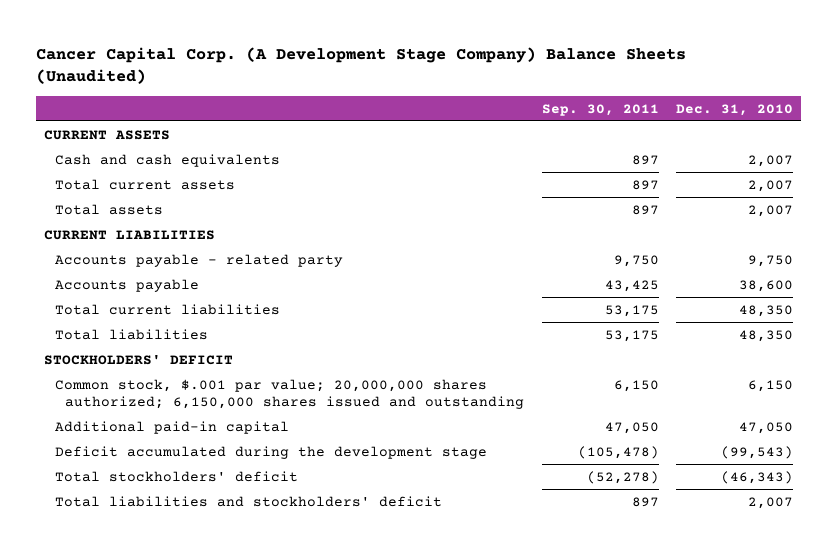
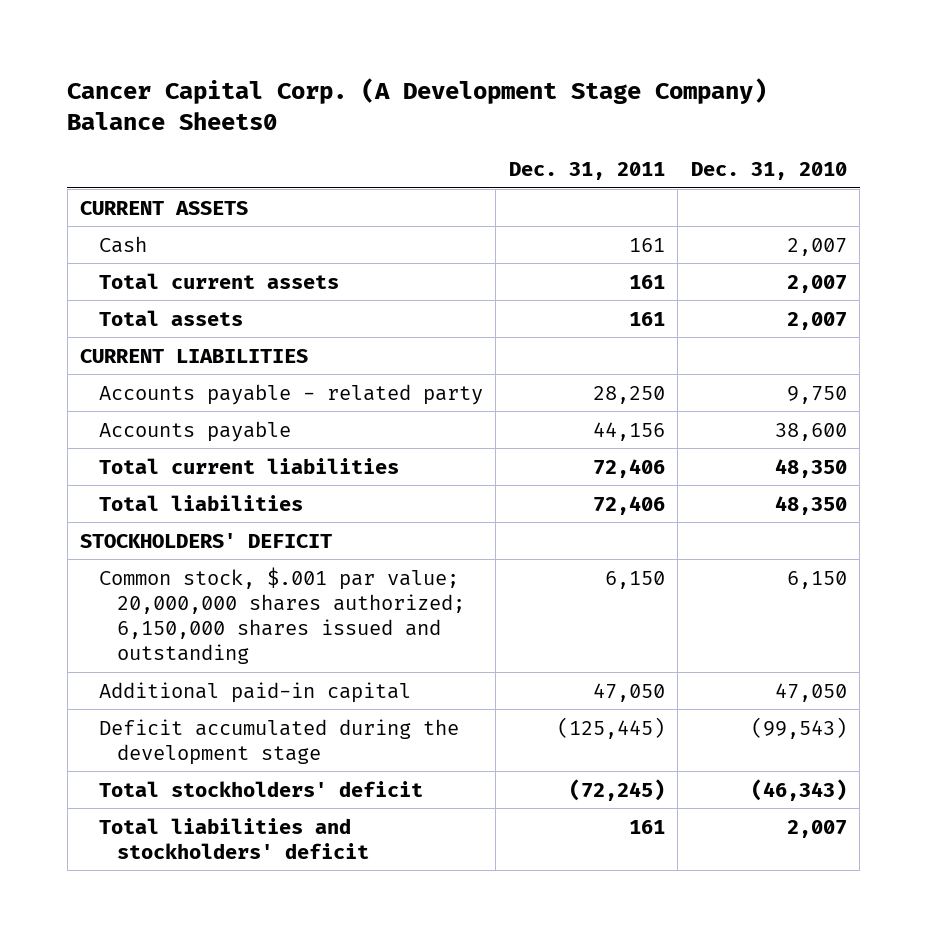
[35,46,686,85] Cancer Capital Corp. (A Development Stage Company) Balance Sheets (Unaudited) -> [67,77,768,131] Cancer Capital Corp. (A Development Stage Company) Balance Sheets0
[541,103,659,116] Sep. 30, 2011 -> none
none -> [508,162,665,181] Dec. 31, 2011
[54,153,280,167] Cash and cash equivalents -> [98,235,147,253] Cash

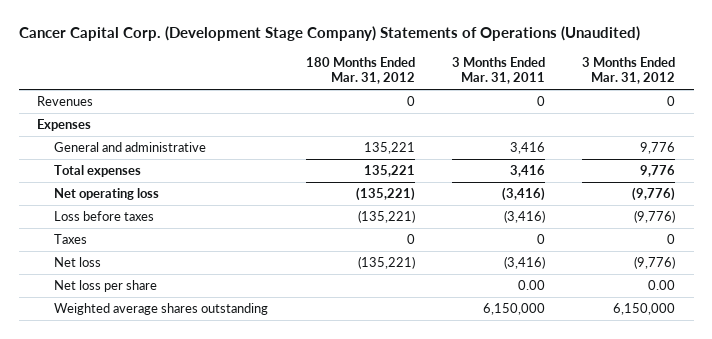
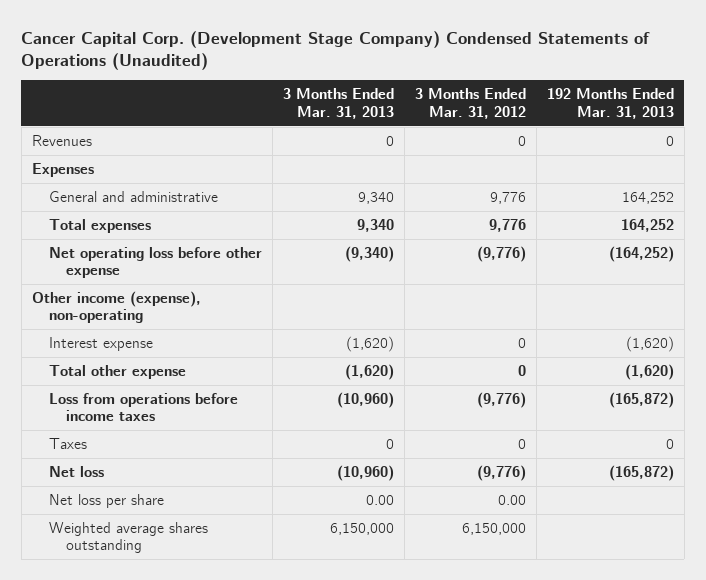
[18,26,640,42] Cancer Capital Corp. (Development Stage Company) Statements of Operations (Unaudited) -> [21,30,651,70] Cancer Capital Corp. (Development Stage Company) Condensed Statements of Operations (Unaudited)
[305,56,415,85] 180 Months Ended Mar. 31, 2012 -> none
[451,56,545,85] 3 Months Ended Mar. 31, 2011 -> none
none -> [282,88,394,119] 3 Months Ended Mar. 31, 2013
none -> [546,88,674,119] 192 Months Ended Mar. 31, 2013
[54,188,160,201] Net operating loss -> [48,246,262,279] Net operating loss before other expense
none -> [31,290,201,324] Other income (expense), non-operating
none -> [48,336,153,351] Interest expense
none -> [48,364,186,379] Total other expense
[54,211,155,222] Loss before taxes -> [48,392,238,422] Loss from operations before income taxes

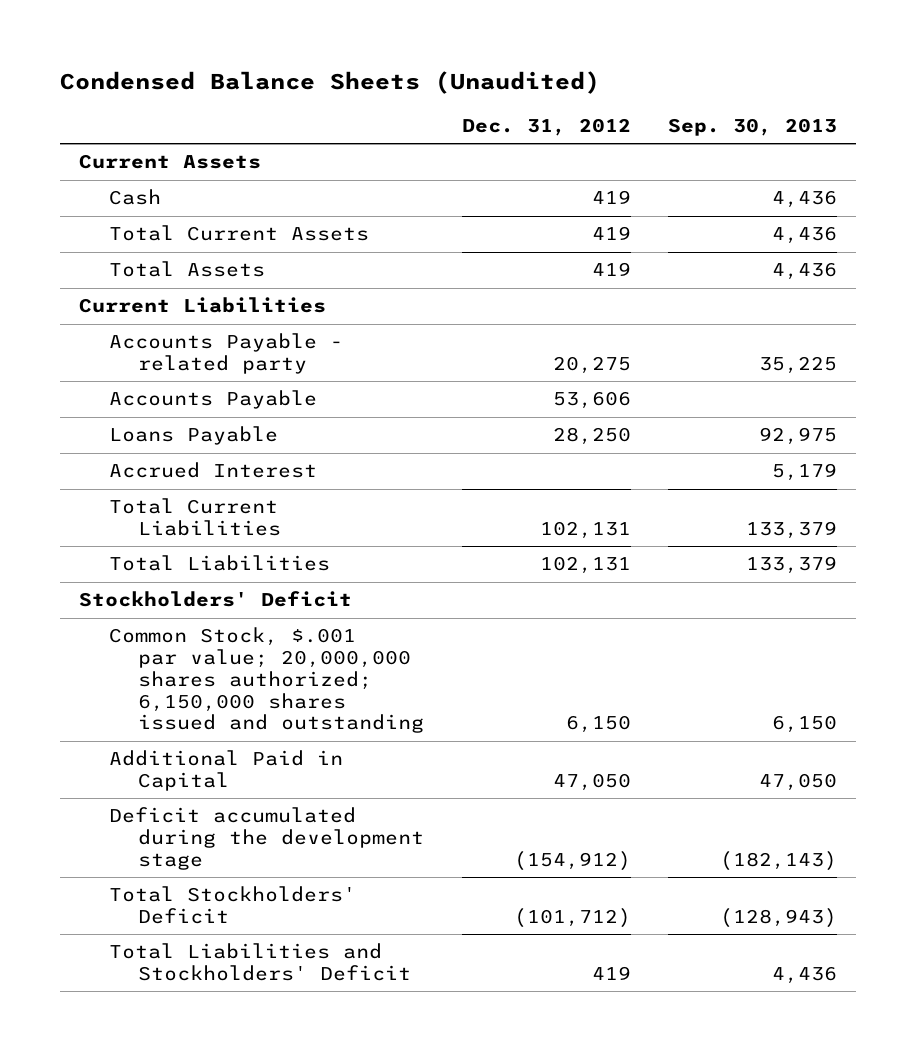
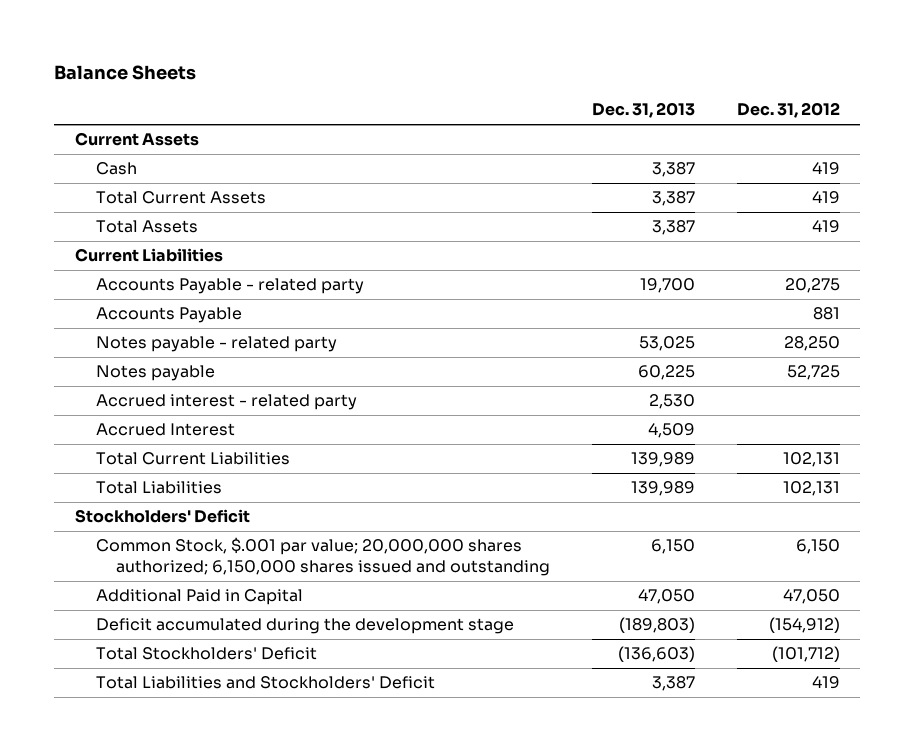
[60,71,601,95] Condensed Balance Sheets (Unaudited) -> [54,64,197,80] Balance Sheets
[667,117,837,136] Sep. 30, 2013 -> none
none -> [592,102,696,119] Dec. 31, 2013
[552,391,631,410] 53,606 -> [812,307,840,321] 881
[108,426,278,446] Loans Payable -> [95,336,337,353] Notes payable - related party
none -> [95,365,215,382] Notes payable
none -> [95,394,357,411] Accrued interest - related party

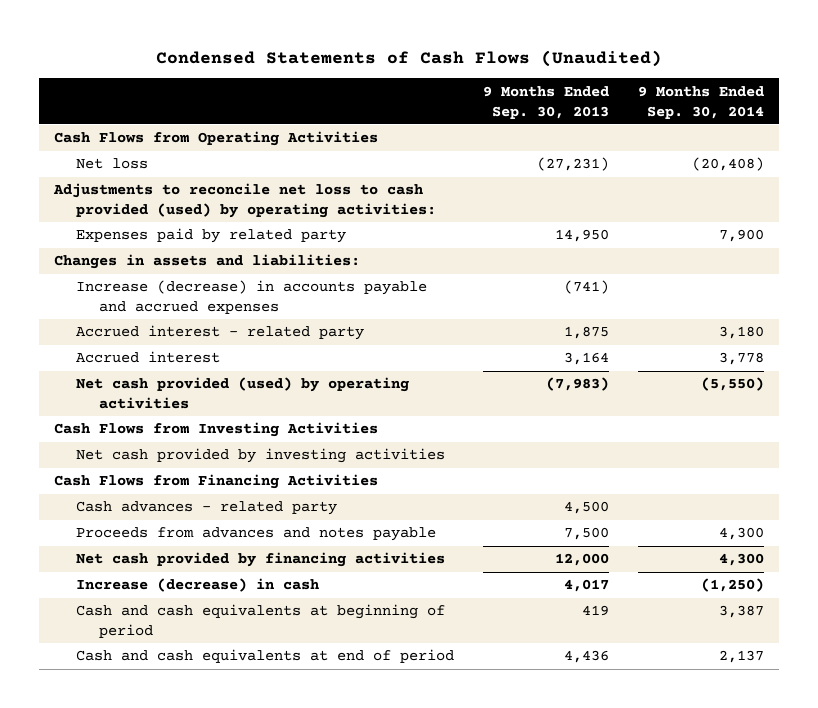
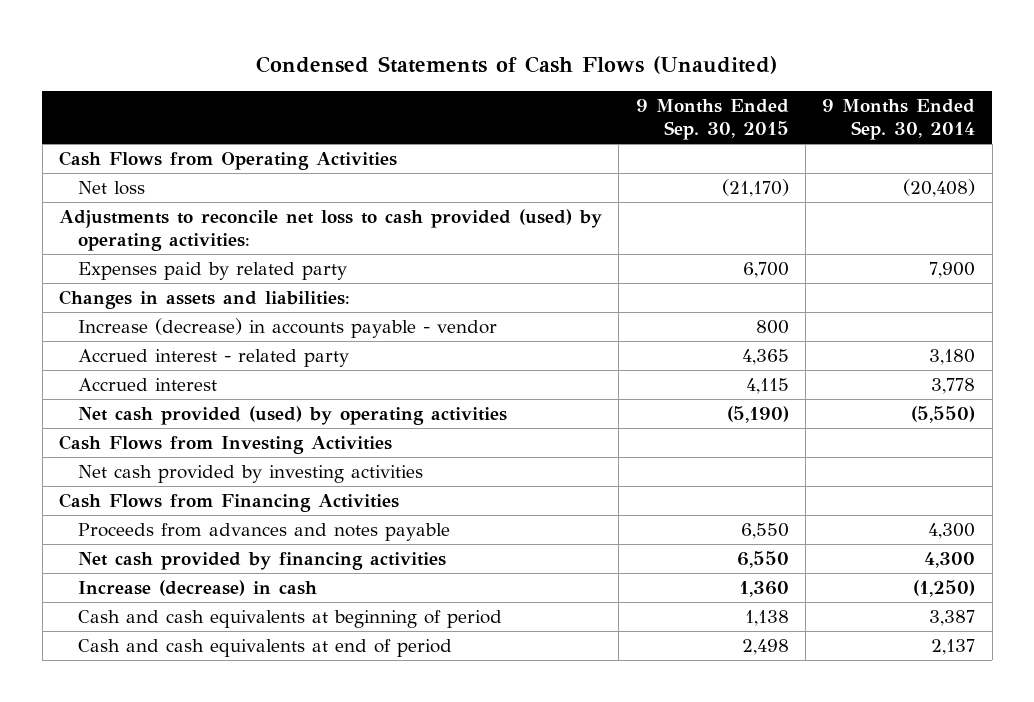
[483,85,610,119] 9 Months Ended Sep. 30, 2013 -> none
none -> [635,98,789,141] 9 Months Ended Sep. 30, 2015
[76,280,428,315] Increase (decrease) in accounts payable and accrued expenses -> [77,317,497,338] Increase (decrease) in accounts payable - vendor
[76,501,338,516] Cash advances - related party -> none

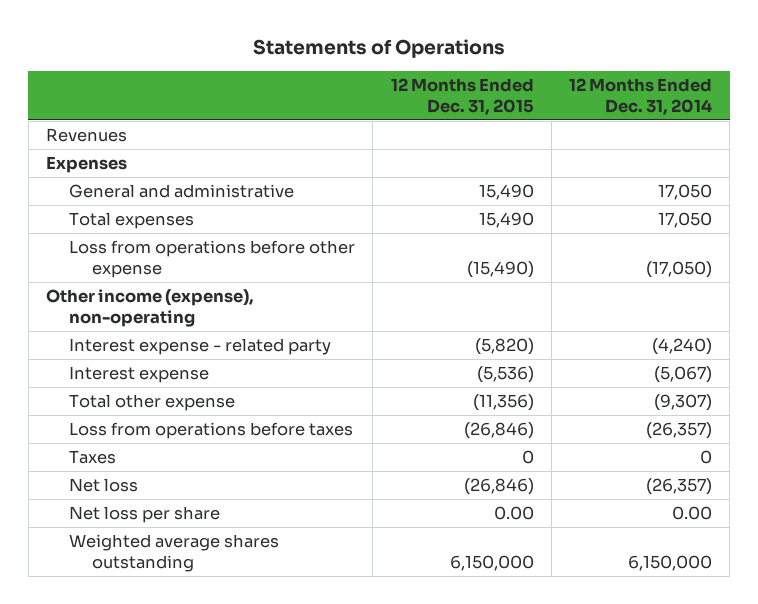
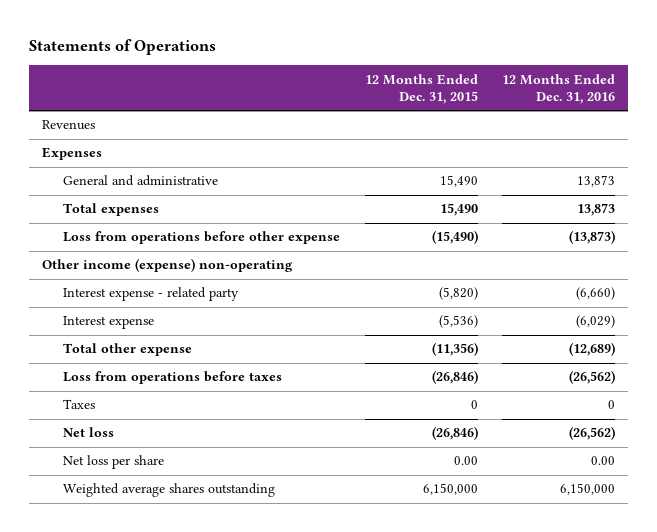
[568,77,712,116] 12 Months Ended Dec. 31, 2014 -> none
none -> [502,73,616,104] 12 Months Ended Dec. 31, 2016
[45,288,254,328] Other income (expense), non-operating -> [41,258,293,273] Other income (expense) non-operating

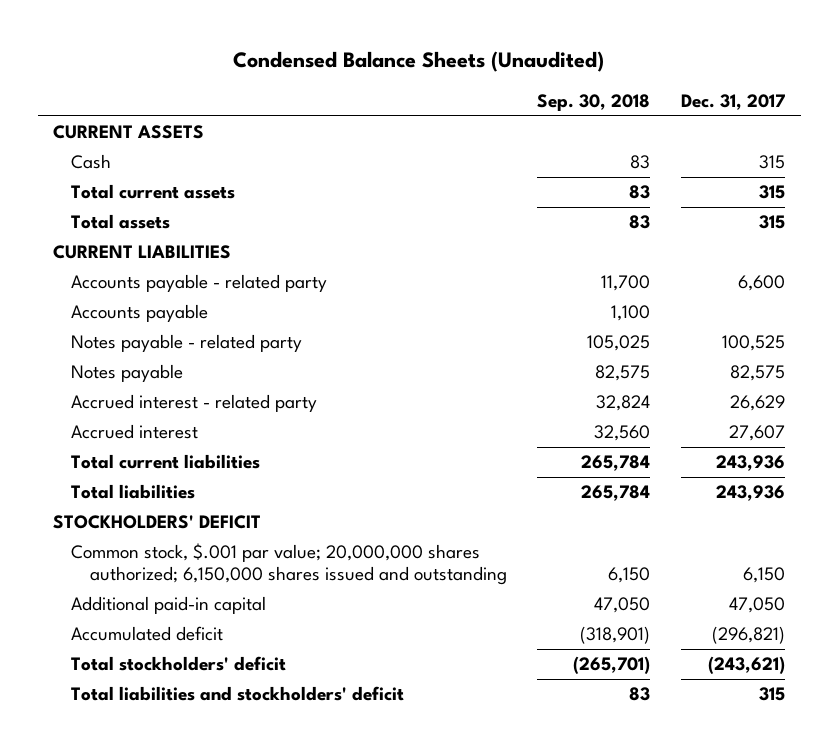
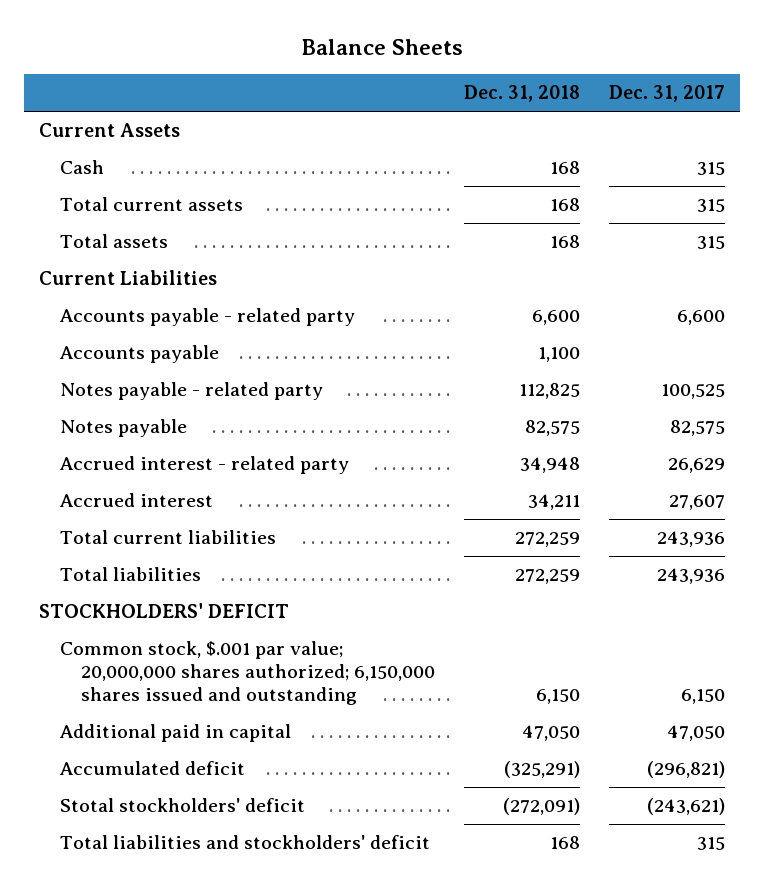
[233,51,605,73] Condensed Balance Sheets (Unaudited) -> [301,38,464,55] Balance Sheets
[537,94,651,112] Sep. 30, 2018 -> none
none -> [464,85,581,103] Dec. 31, 2018
[53,125,205,140] CURRENT ASSETS -> [38,123,180,138] Current Assets
[53,245,232,260] CURRENT LIABILITIES -> [38,270,217,286] Current Liabilities
[71,596,267,615] Additional paid-in capital -> [59,724,291,743] Additional paid in capital
[71,656,287,672] Total stockholders' deficit -> [59,798,305,813] Stotal stockholders' deficit

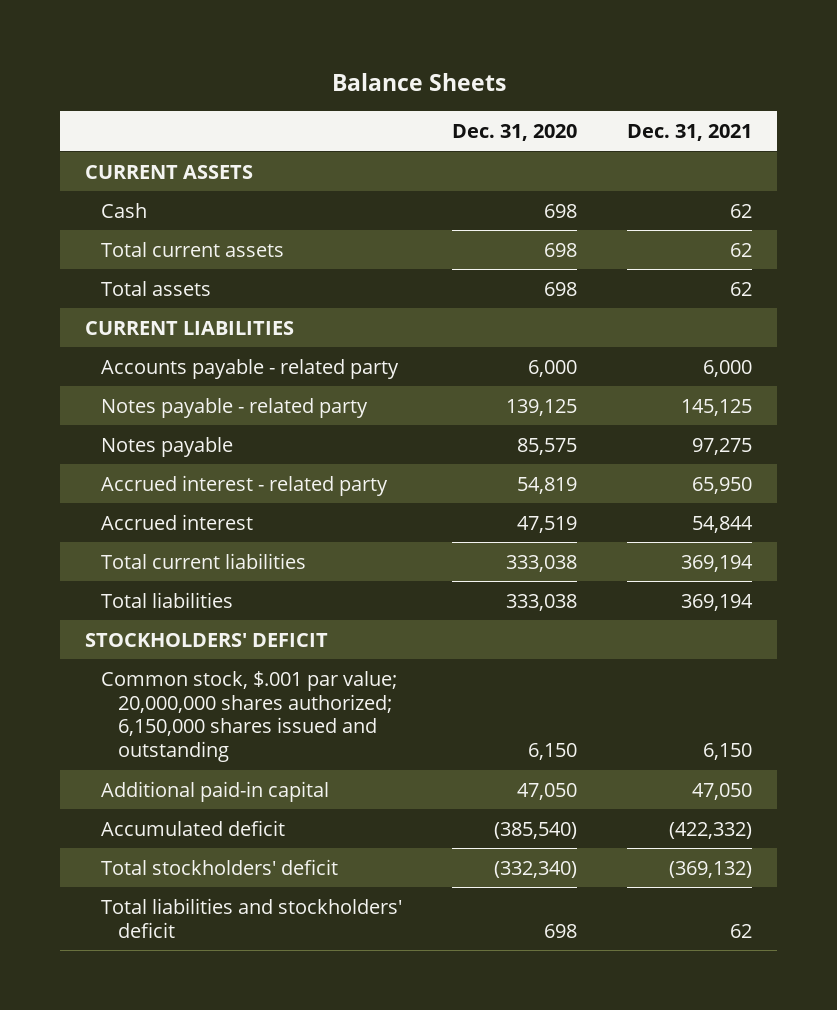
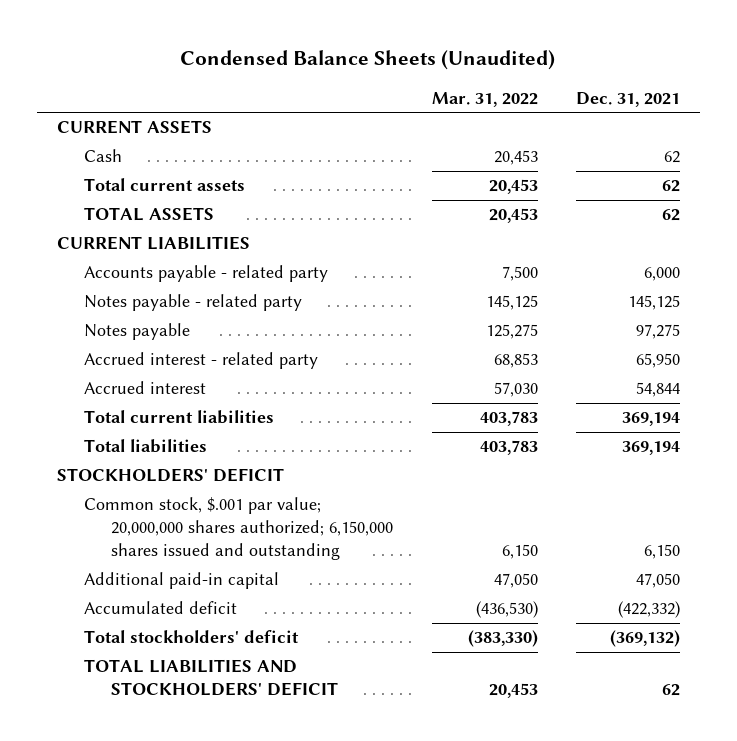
[331,73,506,92] Balance Sheets -> [180,50,556,71] Condensed Balance Sheets (Unaudited)
[452,124,578,142] Dec. 31, 2020 -> none
none -> [431,91,538,107] Mar. 31, 2022
[101,280,212,296] Total assets -> [83,207,214,222] TOTAL ASSETS
[101,897,403,938] Total liabilities and stockholders' deficit -> [83,659,338,697] TOTAL LIABILITIES AND STOCKHOLDERS' DEFICIT

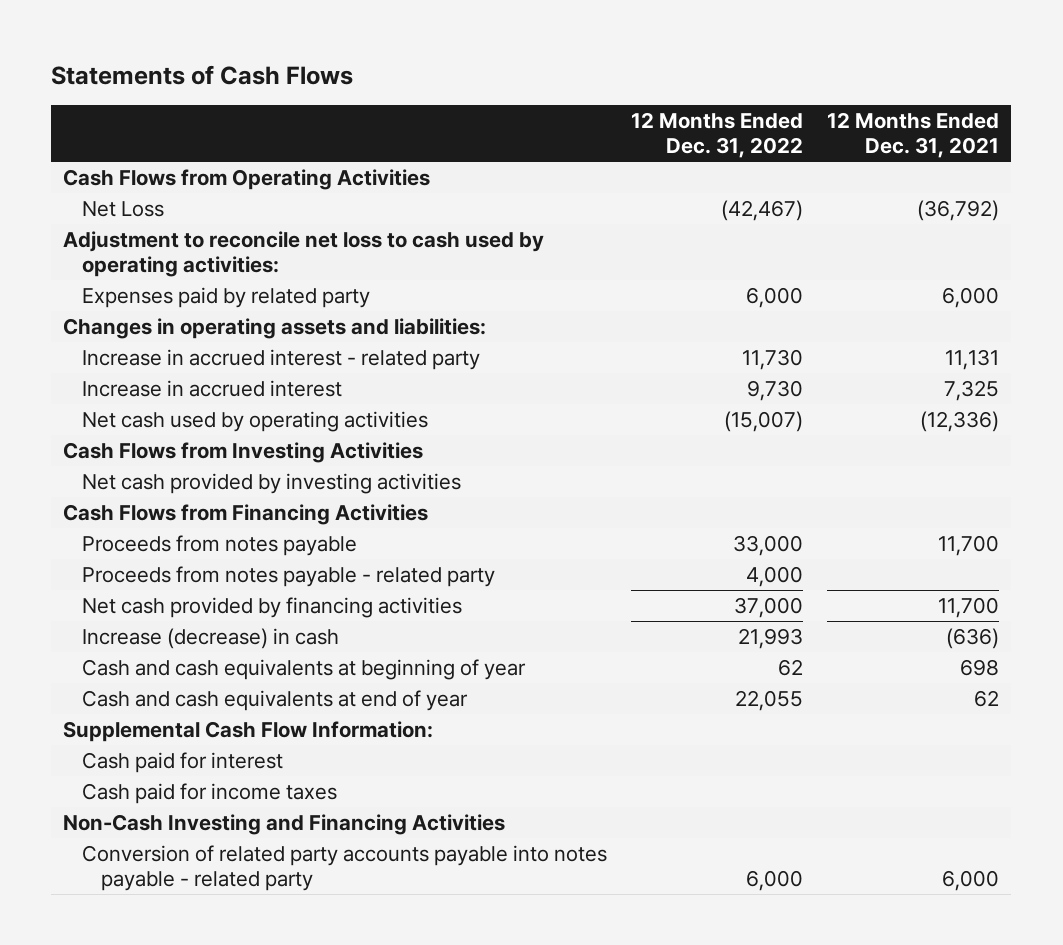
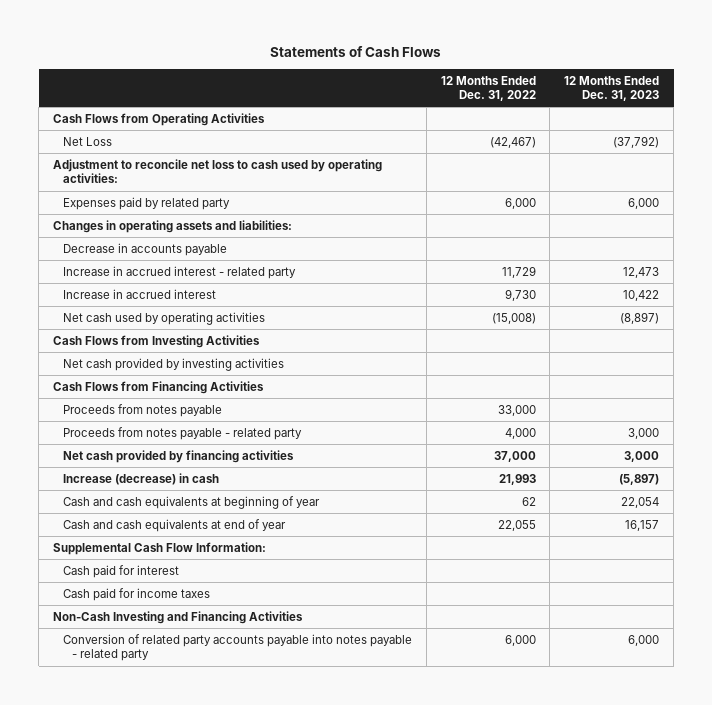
[827,112,1000,159] 12 Months Ended Dec. 31, 2021 -> none
none -> [564,75,660,102] 12 Months Ended Dec. 31, 2023
none -> [62,242,227,256] Decrease in accounts payable
[742,349,804,371] 11,730 -> [501,265,536,278] 11,729
[724,411,804,433] (15,007) -> [491,312,536,324] (15,008)

